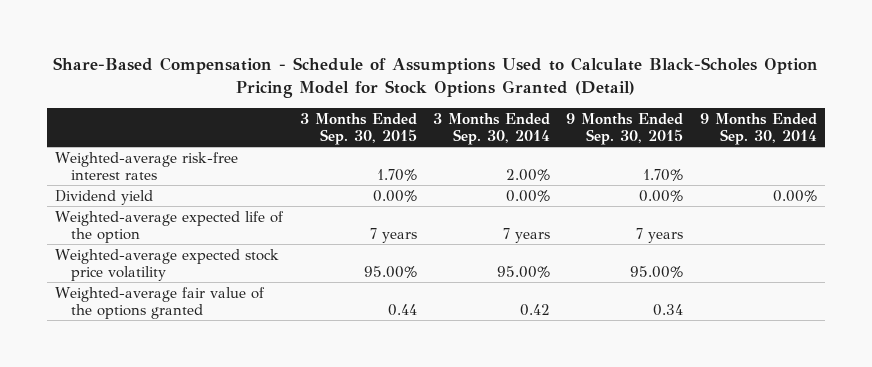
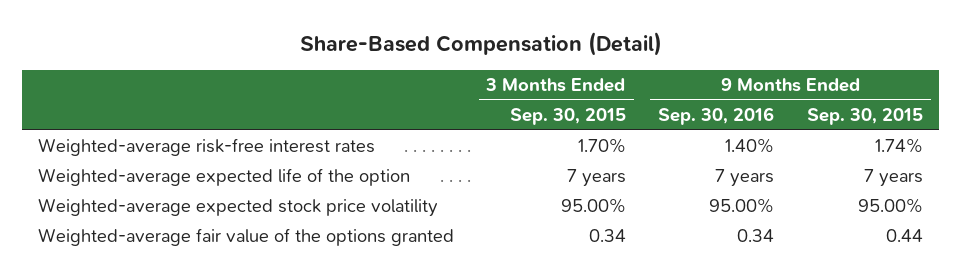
[53,57,819,99] Share-Based Compensation - Schedule of Assumptions Used to Calculate Black-Scholes Option Pricing Model for Stock Options Granted (Detail) -> [299,32,662,57] Share-Based Compensation (Detail)
[433,112,551,145] 3 Months Ended Sep. 30, 2014 -> none
[699,112,817,145] 9 Months Ended Sep. 30, 2014 -> none
none -> [658,106,775,125] Sep. 30, 2016
[55,189,154,205] Dividend yield -> none
[643,168,684,181] 1.70% -> [875,138,924,154] 1.74%
[387,303,417,316] 0.44 -> [588,229,626,243] 0.34
[653,303,684,316] 0.34 -> [886,229,924,243] 0.44

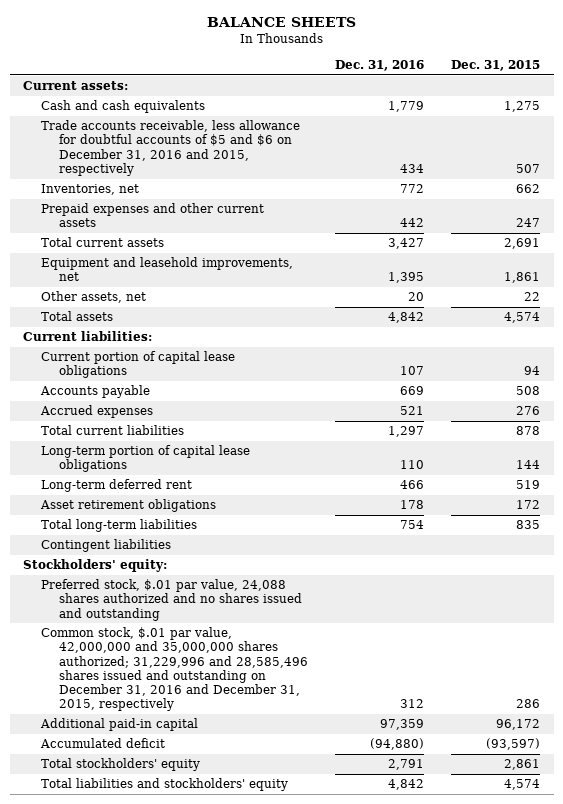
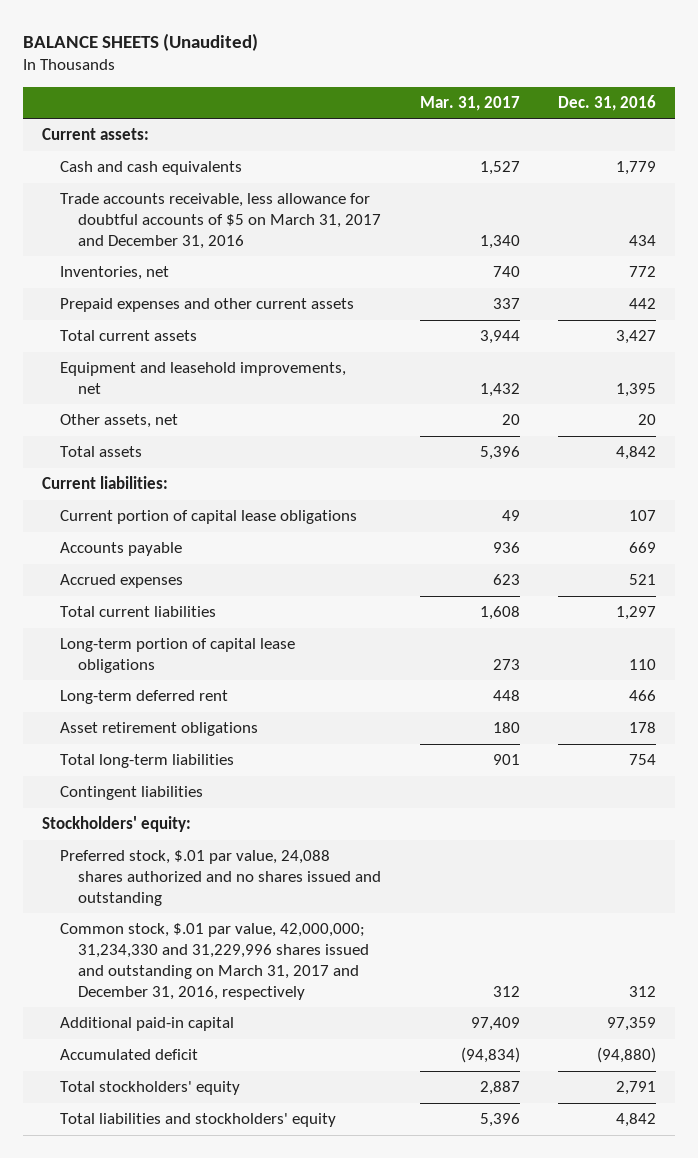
[206,17,356,28] BALANCE SHEETS -> [22,33,258,52] BALANCE SHEETS (Unaudited)
[451,59,541,71] Dec. 31, 2015 -> none
none -> [419,95,520,111] Mar. 31, 2017
[41,120,301,176] Trade accounts receivable, less allowance for doubtful accounts of $5 and $6 on December 31, 2016 and 2015, respectively -> [60,193,382,249] Trade accounts receivable, less allowance for doubtful accounts of $5 on March 31, 2017 and December 31, 2016
[41,627,309,712] Common stock, $.01 par value, 42,000,000 and 35,000,000 shares authorized; 31,229,996 and 28,585,496 shares issued and outstanding on December 31, 2016 and December 31, 2015, respectively -> [60,923,370,1000] Common stock, $.01 par value, 42,000,000; 31,234,330 and 31,229,996 shares issued and outstanding on March 31, 2017 and December 31, 2016, respectively

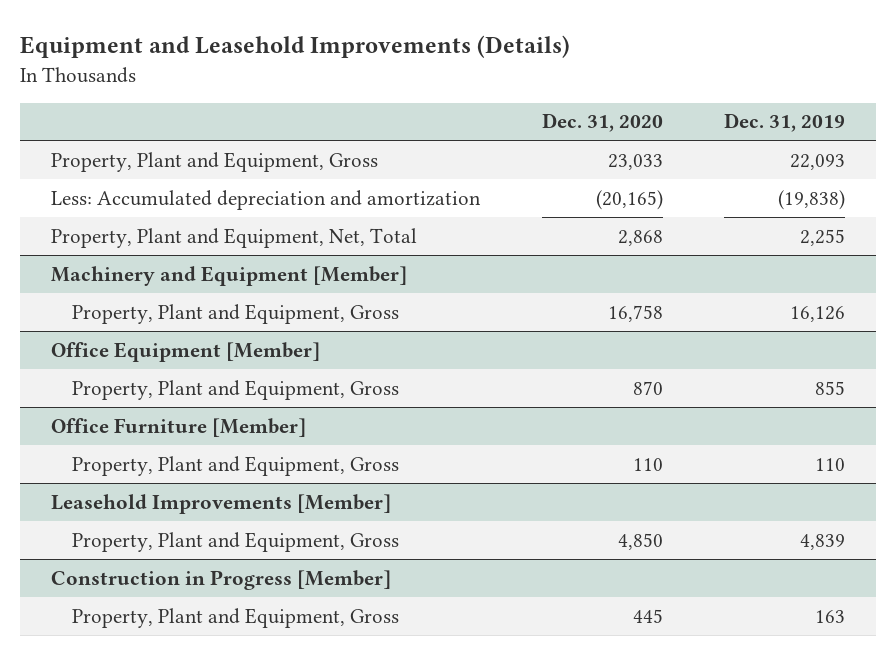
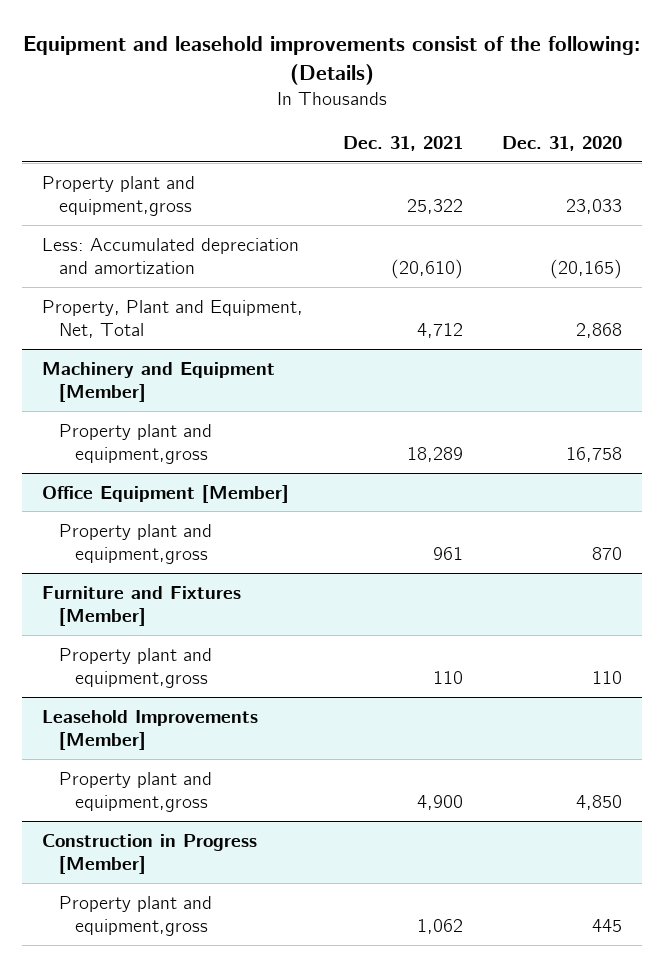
[20,35,571,59] Equipment and Leasehold Improvements (Details) -> [23,36,641,85] Equipment and leasehold improvements consist of the following: (Details)
[724,113,846,133] Dec. 31, 2019 -> none
none -> [342,135,463,151] Dec. 31, 2021
[51,151,379,172] Property, Plant and Equipment, Gross -> [42,175,196,217] Property plant and equipment,gross
[72,303,400,324] Property, Plant and Equipment, Gross -> [58,423,212,465] Property plant and equipment,gross
[72,379,400,400] Property, Plant and Equipment, Gross -> [58,523,212,565] Property plant and equipment,gross
[51,417,307,437] Office Furniture [Member] -> [42,585,242,627] Furniture and Fixtures [Member]
[72,455,400,476] Property, Plant and Equipment, Gross -> [58,647,212,689] Property plant and equipment,gross
[72,531,400,552] Property, Plant and Equipment, Gross -> [58,771,212,813] Property plant and equipment,gross
[72,607,400,628] Property, Plant and Equipment, Gross -> [58,895,212,937] Property plant and equipment,gross

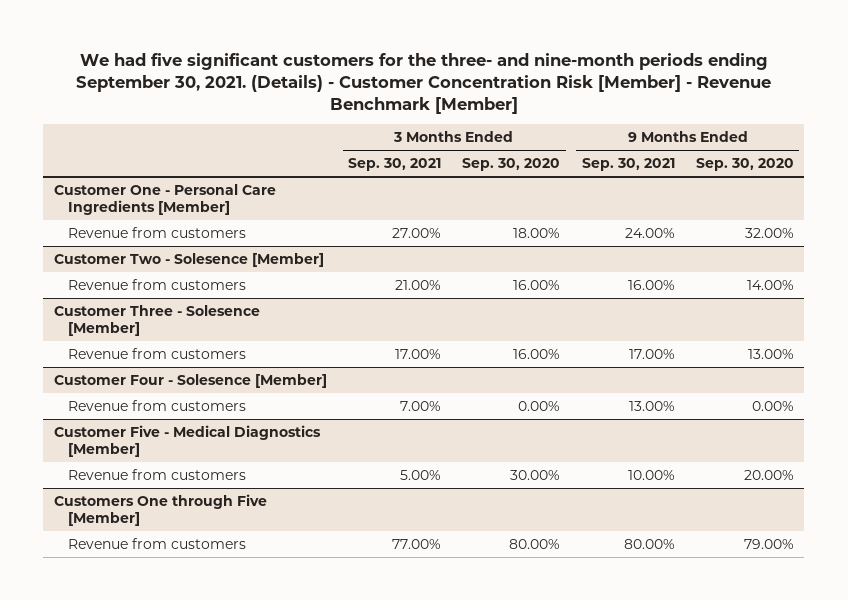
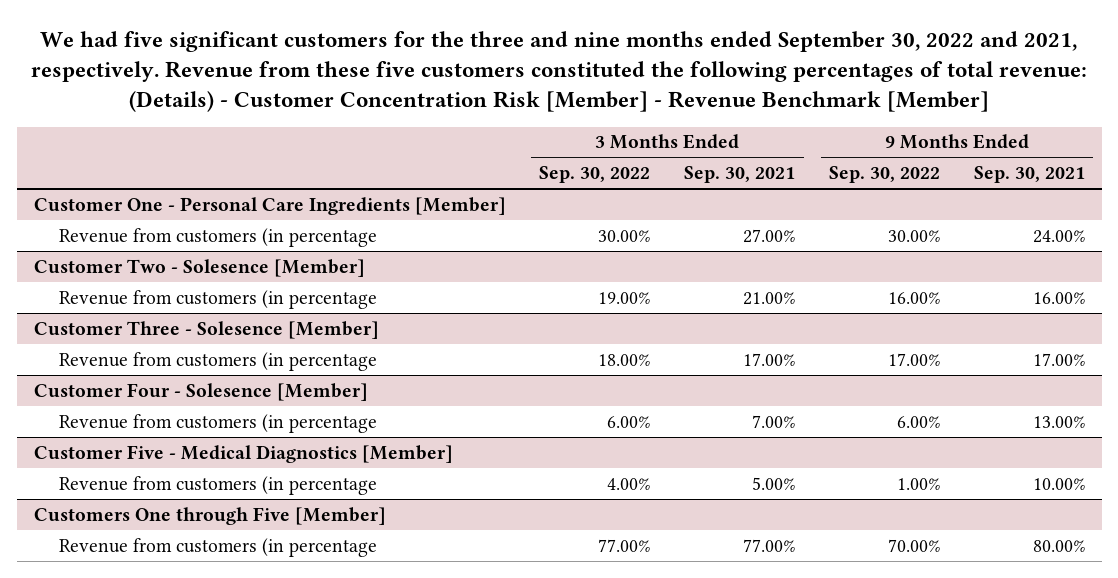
[75,52,771,114] We had five significant customers for the three- and nine-month periods ending September 30, 2021. (Details) - Customer Concentration Risk [Member] - Revenue Benchmark [Member] -> [31,30,1088,113] We had five significant customers for the three and nine months ended September 30, 2022 and 2021, respectively. Revenue from these five customers constituted the following percentages of total revenue: (Details) - Customer Concentration Risk [Member] - Revenue Benchmark [Member]
[462,158,561,172] Sep. 30, 2020 -> none
[695,158,794,172] Sep. 30, 2020 -> none
none -> [539,166,651,184] Sep. 30, 2022
none -> [828,166,940,184] Sep. 30, 2022
[68,227,247,239] Revenue from customers -> [58,227,377,247] Revenue from customers (in percentage
[68,279,247,291] Revenue from customers -> [58,289,377,309] Revenue from customers (in percentage
[68,348,247,360] Revenue from customers -> [58,351,377,371] Revenue from customers (in percentage
[68,400,247,412] Revenue from customers -> [58,413,377,433] Revenue from customers (in percentage
[68,469,247,481] Revenue from customers -> [58,475,377,495] Revenue from customers (in percentage
[68,538,247,550] Revenue from customers -> [58,537,377,557] Revenue from customers (in percentage

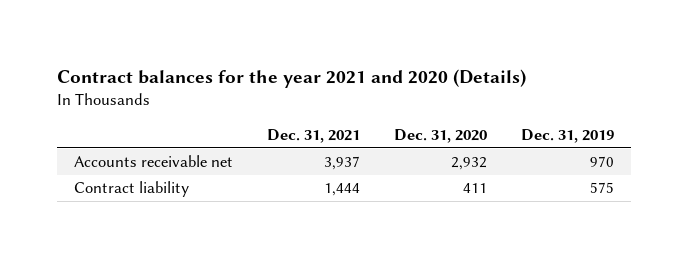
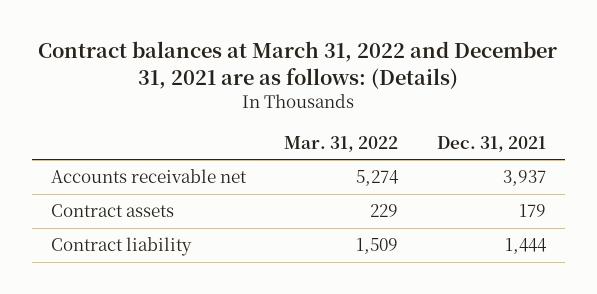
[57,69,527,89] Contract balances for the year 2021 and 2020 (Details) -> [38,41,558,90] Contract balances at March 31, 2022 and December 31, 2021 are as follows: (Details)
[394,129,488,144] Dec. 31, 2020 -> none
[521,129,615,144] Dec. 31, 2019 -> none
none -> [284,135,399,152] Mar. 31, 2022
none -> [50,204,174,218] Contract assets

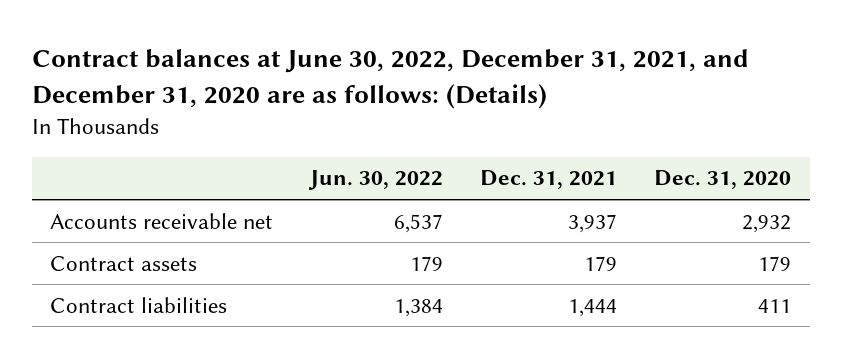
[38,41,558,90] Contract balances at March 31, 2022 and December 31, 2021 are as follows: (Details) -> [31,49,749,109] Contract balances at June 30, 2022, December 31, 2021, and December 31, 2020 are as follows: (Details)
[284,135,399,152] Mar. 31, 2022 -> none
none -> [308,170,444,191] Jun. 30, 2022
none -> [654,170,792,190] Dec. 31, 2020
[50,237,192,257] Contract liability -> [50,296,228,313] Contract liabilities

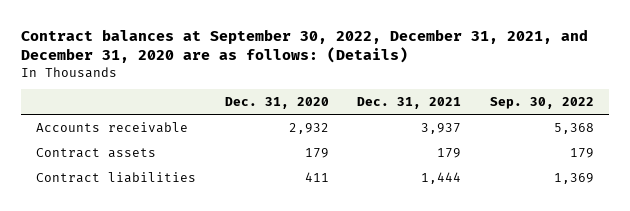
[31,49,749,109] Contract balances at June 30, 2022, December 31, 2021, and December 31, 2020 are as follows: (Details) -> [21,28,589,64] Contract balances at September 30, 2022, December 31, 2021, and December 31, 2020 are as follows: (Details)
[308,170,444,191] Jun. 30, 2022 -> none
none -> [490,97,595,110] Sep. 30, 2022
[50,212,274,229] Accounts receivable net -> [35,121,188,133] Accounts receivable

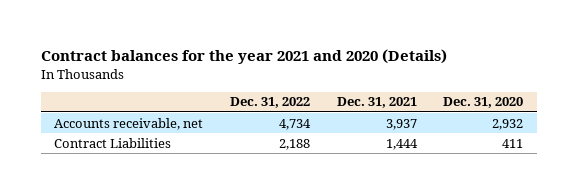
[21,28,589,64] Contract balances at September 30, 2022, December 31, 2021, and December 31, 2020 are as follows: (Details) -> [40,49,447,65] Contract balances for the year 2021 and 2020 (Details)
[490,97,595,110] Sep. 30, 2022 -> none
none -> [230,97,311,109] Dec. 31, 2022
[35,147,156,158] Contract assets -> none
[35,121,188,133] Accounts receivable -> [54,117,204,130] Accounts receivable, net
[35,171,196,183] Contract liabilities -> [54,137,172,148] Contract Liabilities

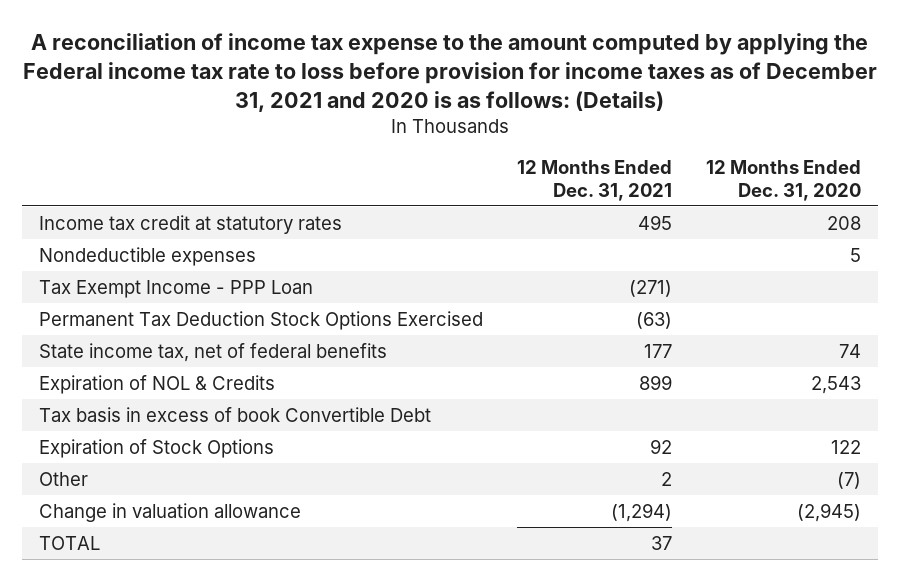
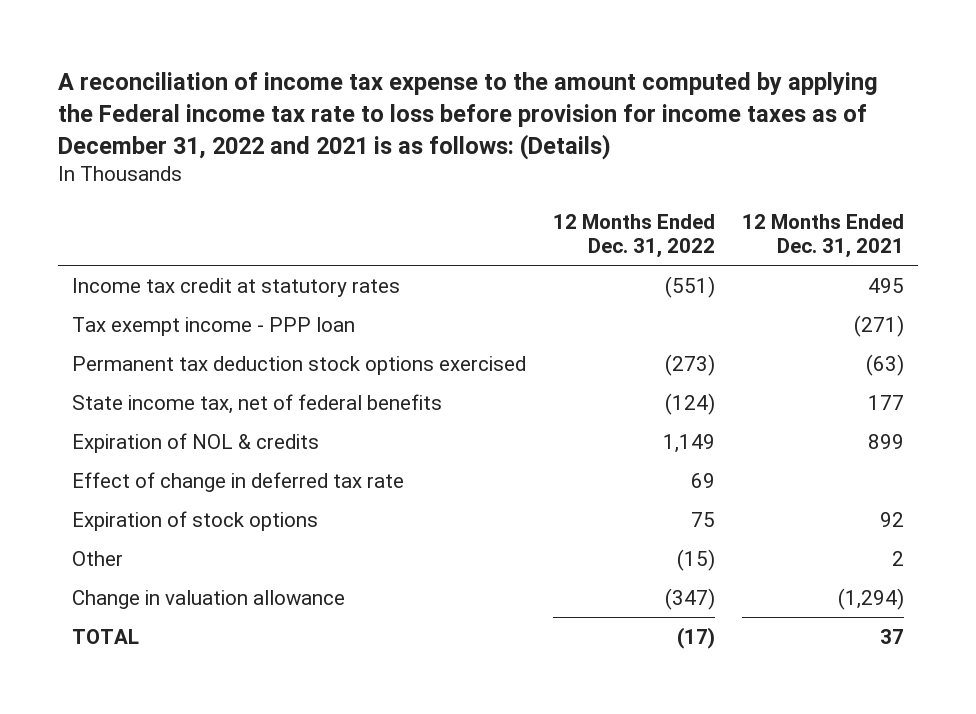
[22,33,877,112] A reconciliation of income tax expense to the amount computed by applying the Federal income tax rate to loss before provision for income taxes as of December 31, 2021 and 2020 is as follows: (Details) -> [58,71,879,160] A reconciliation of income tax expense to the amount computed by applying the Federal income tax rate to loss before provision for income taxes as of December 31, 2022 and 2021 is as follows: (Details)
[705,160,861,201] 12 Months Ended Dec. 31, 2020 -> none
none -> [552,213,715,258] 12 Months Ended Dec. 31, 2022
[38,246,256,266] Nondeductible expenses -> none
[38,279,313,298] Tax Exempt Income - PPP Loan -> [71,316,355,336] Tax exempt income - PPP loan
[38,310,483,330] Permanent Tax Deduction Stock Options Exercised -> [71,355,526,375] Permanent tax deduction stock options exercised
[38,374,275,394] Expiration of NOL & Credits -> [71,432,319,453] Expiration of NOL & credits
[38,406,431,422] Tax basis in excess of book Convertible Debt -> [71,471,404,492] Effect of change in deferred tax rate
[38,438,274,458] Expiration of Stock Options -> [71,510,318,531] Expiration of stock options

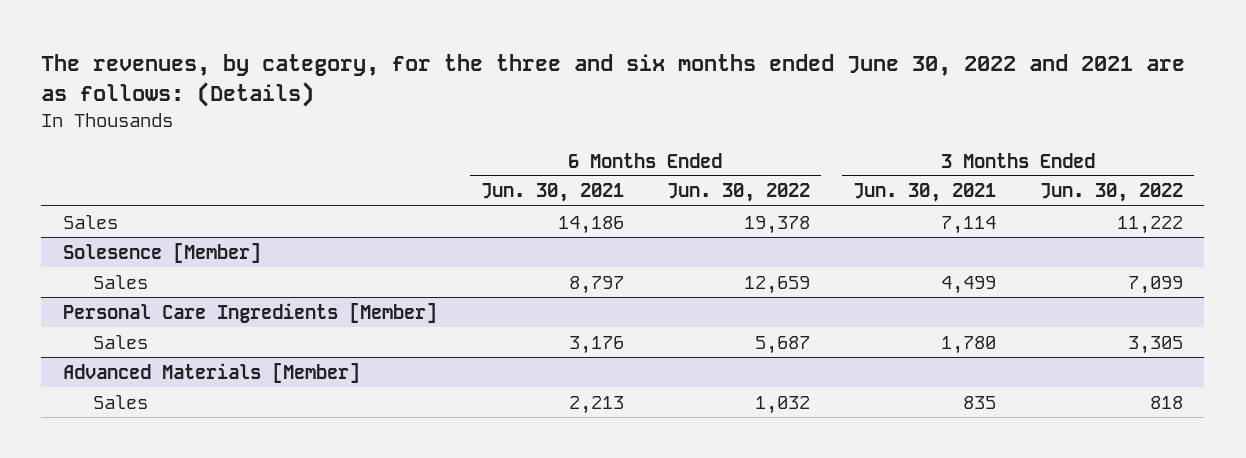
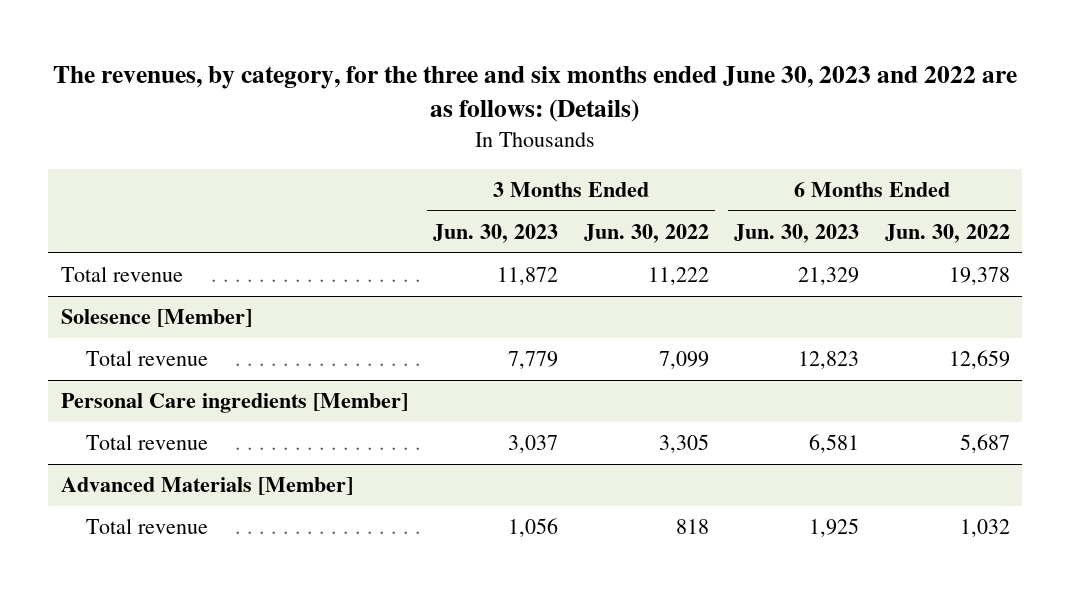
[41,54,1186,108] The revenues, by category, for the three and six months ended June 30, 2022 and 2021 are as follows: (Details) -> [53,65,1018,122] The revenues, by category, for the three and six months ended June 30, 2023 and 2022 are as follows: (Details)
[480,183,624,203] Jun. 30, 2021 -> none
[853,183,997,203] Jun. 30, 2021 -> none
none -> [433,223,559,243] Jun. 30, 2023
none -> [734,223,860,243] Jun. 30, 2023
[63,214,119,229] Sales -> [61,266,184,283] Total revenue
[92,274,148,289] Sales -> [86,350,209,367] Total revenue
[63,302,438,323] Personal Care Ingredients [Member] -> [61,393,409,414] Personal Care ingredients [Member]
[92,334,148,349] Sales -> [86,434,209,451] Total revenue
[92,394,148,409] Sales -> [86,518,209,535] Total revenue

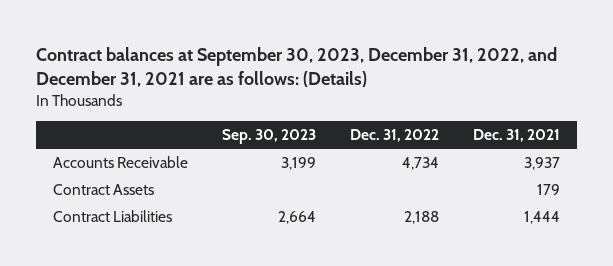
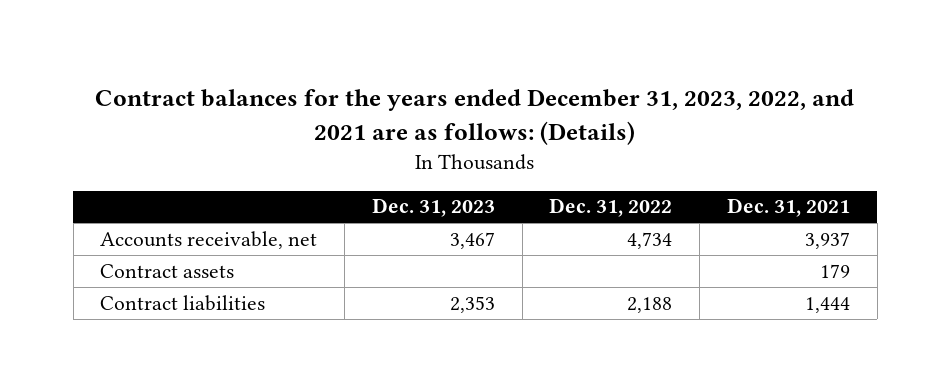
[36,46,558,87] Contract balances at September 30, 2023, December 31, 2022, and December 31, 2021 are as follows: (Details) -> [95,89,855,145] Contract balances for the years ended December 31, 2023, 2022, and 2021 are as follows: (Details)
[222,128,317,144] Sep. 30, 2023 -> none
none -> [371,198,495,218] Dec. 31, 2023
[53,155,189,168] Accounts Receivable -> [100,230,318,249] Accounts receivable, net
[53,183,155,195] Contract Assets -> [100,263,235,278] Contract assets
[53,209,173,222] Contract Liabilities -> [100,294,266,311] Contract liabilities

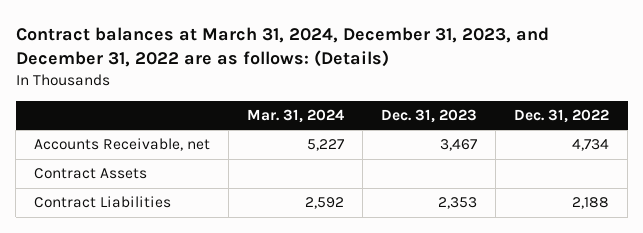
[95,89,855,145] Contract balances for the years ended December 31, 2023, 2022, and 2021 are as follows: (Details) -> [15,26,549,68] Contract balances at March 31, 2024, December 31, 2023, and December 31, 2022 are as follows: (Details)
[726,198,850,218] Dec. 31, 2021 -> none
none -> [247,109,345,124] Mar. 31, 2024
[100,230,318,249] Accounts receivable, net -> [34,138,211,152] Accounts Receivable, net
[100,263,235,278] Contract assets -> [34,168,148,180] Contract Assets
[100,294,266,311] Contract liabilities -> [34,196,172,209] Contract Liabilities

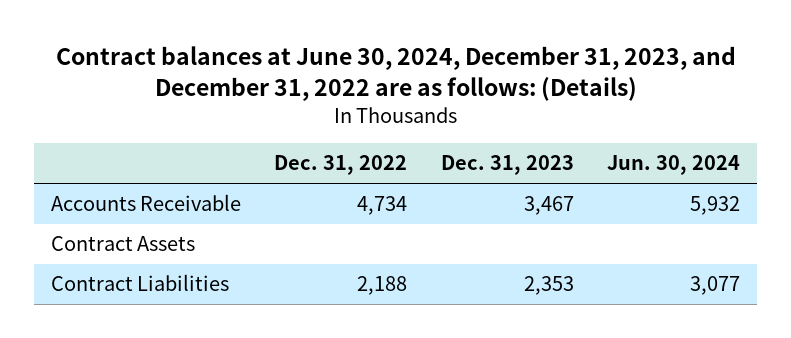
[15,26,549,68] Contract balances at March 31, 2024, December 31, 2023, and December 31, 2022 are as follows: (Details) -> [55,46,736,102] Contract balances at June 30, 2024, December 31, 2023, and December 31, 2022 are as follows: (Details)
[247,109,345,124] Mar. 31, 2024 -> none
none -> [607,155,741,176] Jun. 30, 2024
[34,138,211,152] Accounts Receivable, net -> [50,194,241,212] Accounts Receivable

